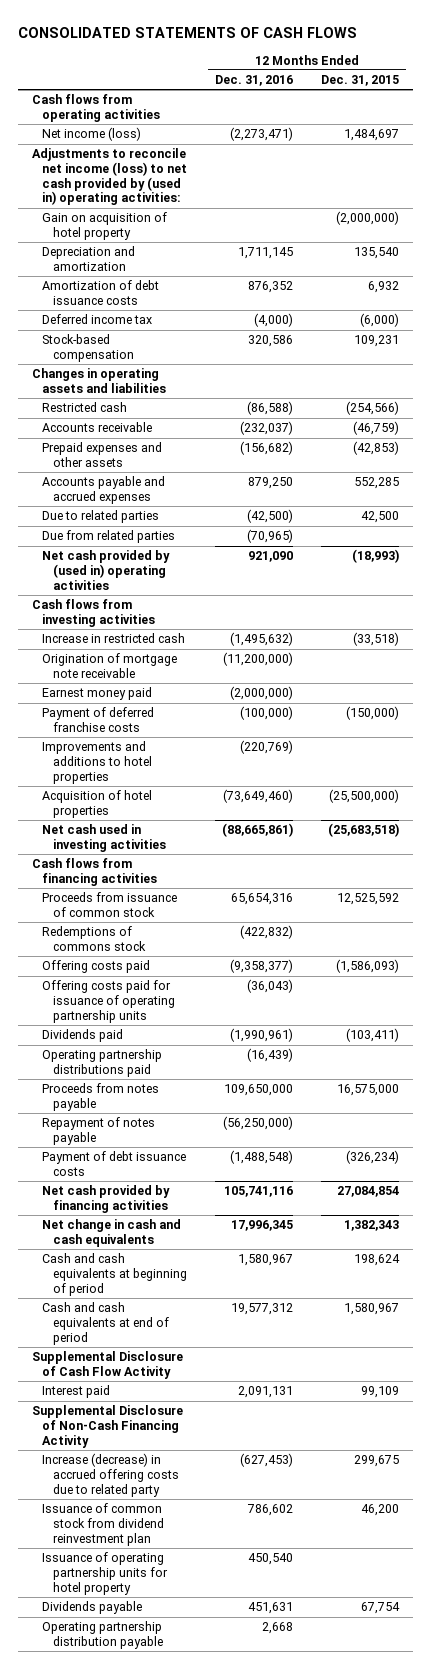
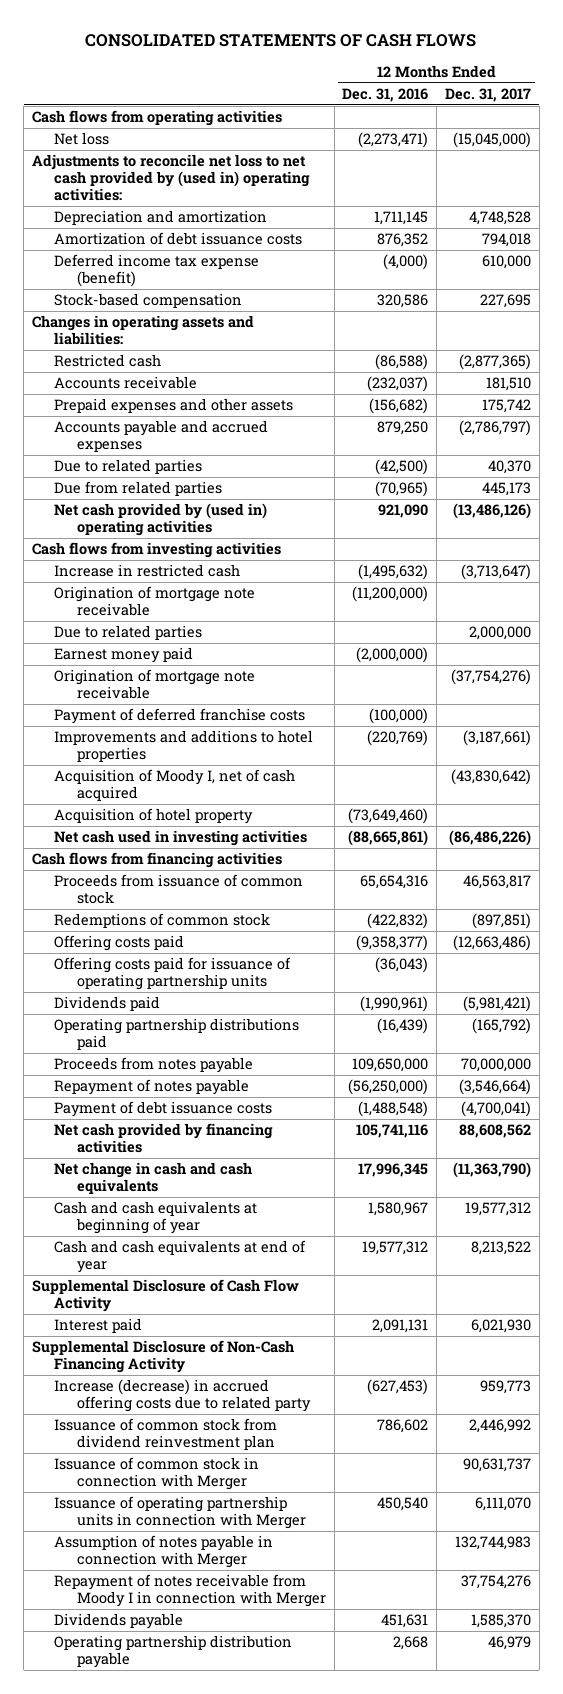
[321,75,400,87] Dec. 31, 2015 -> none
none -> [444,88,531,103] Dec. 31, 2017
[42,212,168,240] Gain on acquisition of hotel property -> none
[42,127,142,142] Net income (loss) -> [54,132,110,146] Net loss
[32,148,188,206] Adjustments to reconcile net income (loss) to net cash provided by (used in) operating activities: -> [31,154,311,202] Adjustments to reconcile net loss to net cash provided by (used in) operating activities:
[42,314,153,325] Deferred income tax -> [54,254,260,288] Deferred income tax expense (benefit)
[32,368,167,393] Changes in operating assets and liabilities -> [31,315,254,346] Changes in operating assets and liabilities:
none -> [54,625,203,641] Due to related parties
none -> [54,669,256,700] Origination of mortgage note receivable
none -> [54,769,296,802] Acquisition of Moody I, net of cash acquired
[42,790,153,818] Acquisition of hotel properties -> [54,808,254,825] Acquisition of hotel property
[42,926,146,951] Redemptions of commons stock -> [54,913,271,929] Redemptions of common stock
[42,1253,187,1296] Cash and cash equivalents at beginning of period -> [54,1201,258,1235] Cash and cash equivalents at beginning of year
[42,1302,169,1345] Cash and cash equivalents at end of period -> [54,1240,307,1274] Cash and cash equivalents at end of year
none -> [54,1457,260,1491] Issuance of common stock in connection with Merger
[42,1552,168,1595] Issuance of operating partnership units for hotel property -> [54,1496,306,1530] Issuance of operating partnership units in connection with Merger
none -> [54,1535,274,1569] Assumption of notes payable in connection with Merger
none -> [54,1574,326,1608] Repayment of notes receivable from Moody I in connection with Merger

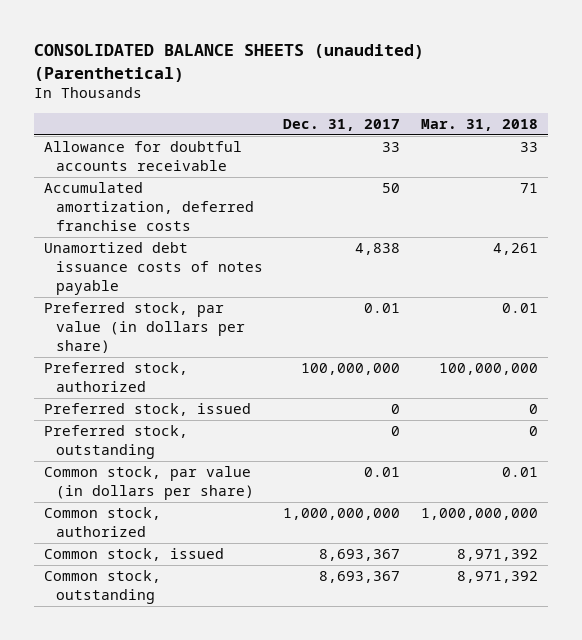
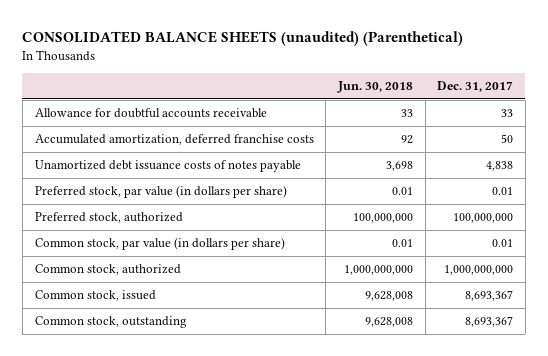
[420,119,538,132] Mar. 31, 2018 -> none
none -> [336,80,413,93] Jun. 30, 2018
[44,403,252,417] Preferred stock, issued -> none
[44,425,189,459] Preferred stock, outstanding -> none

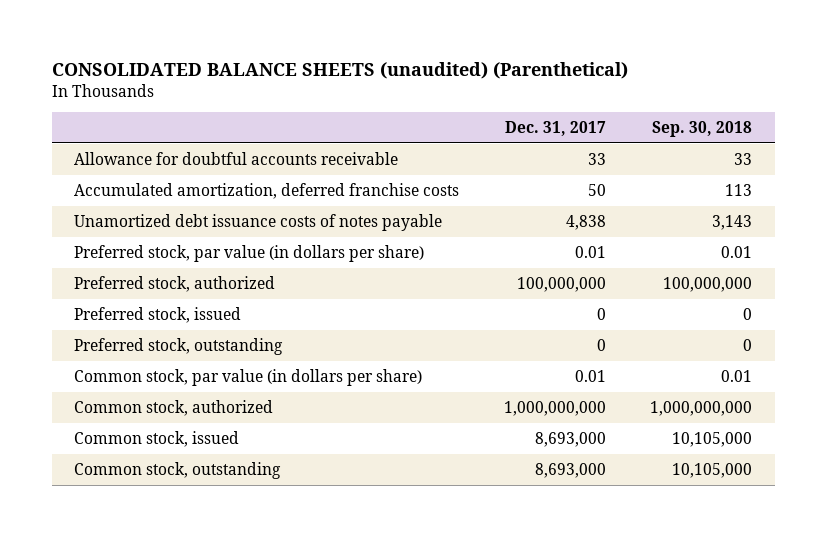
[336,80,413,93] Jun. 30, 2018 -> none
none -> [652,121,753,138] Sep. 30, 2018
none -> [73,306,241,323] Preferred stock, issued
none -> [73,337,283,355] Preferred stock, outstanding
[465,290,514,302] 8,693,367 -> [534,431,606,447] 8,693,000
[465,316,514,328] 8,693,367 -> [534,462,606,478] 8,693,000

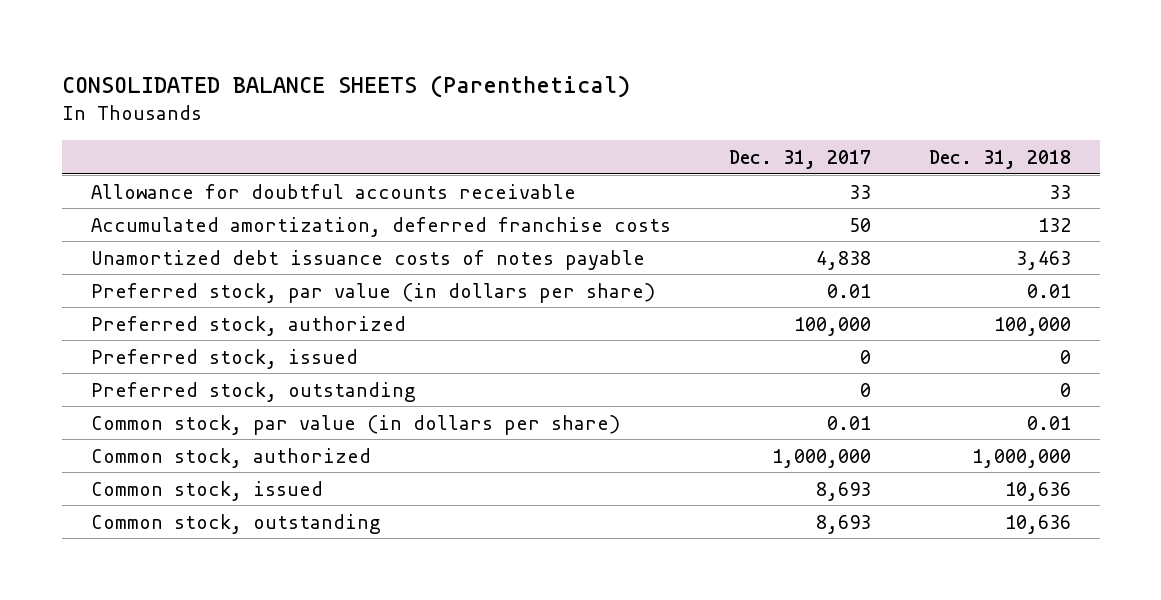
[51,61,628,79] CONSOLIDATED BALANCE SHEETS (unaudited) (Parenthetical) -> [61,74,630,98] CONSOLIDATED BALANCE SHEETS (Parenthetical)
[652,121,753,138] Sep. 30, 2018 -> none
none -> [928,150,1071,170] Dec. 31, 2018
[516,276,606,292] 100,000,000 -> [793,316,871,336] 100,000
[503,400,606,416] 1,000,000,000 -> [771,448,871,468] 1,000,000
[534,431,606,447] 8,693,000 -> [815,481,871,501] 8,693
[534,462,606,478] 8,693,000 -> [815,514,871,534] 8,693

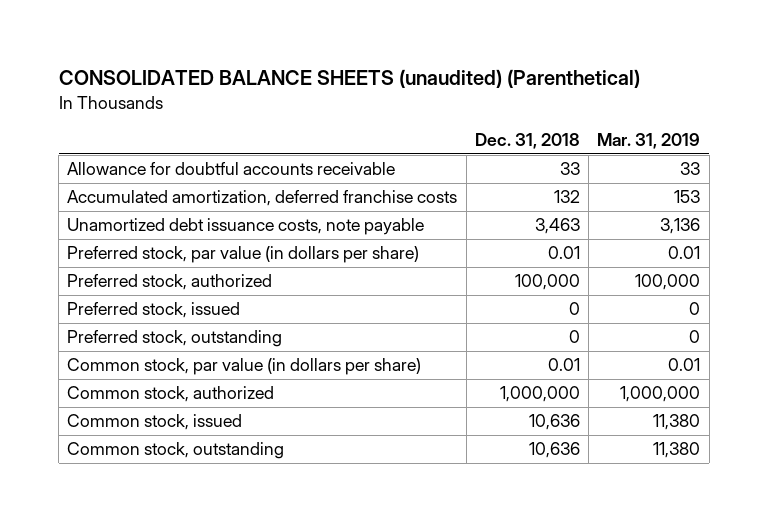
[61,74,630,98] CONSOLIDATED BALANCE SHEETS (Parenthetical) -> [58,69,640,89] CONSOLIDATED BALANCE SHEETS (unaudited) (Parenthetical)
[728,150,871,170] Dec. 31, 2017 -> none
none -> [597,133,701,150] Mar. 31, 2019
[90,249,645,270] Unamortized debt issuance costs of notes payable -> [67,218,425,236] Unamortized debt issuance costs, note payable

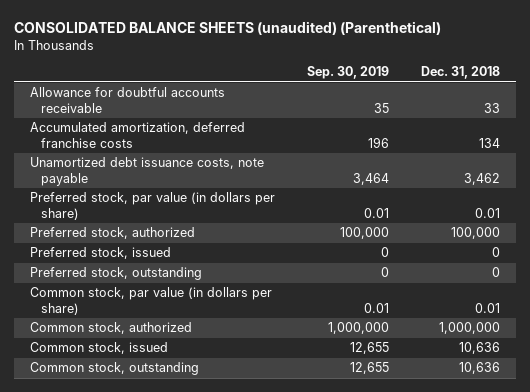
[597,133,701,150] Mar. 31, 2019 -> none
none -> [306,66,389,80] Sep. 30, 2019
[553,190,580,204] 132 -> [478,138,500,149] 134
[534,218,580,235] 3,463 -> [463,173,500,186] 3,462

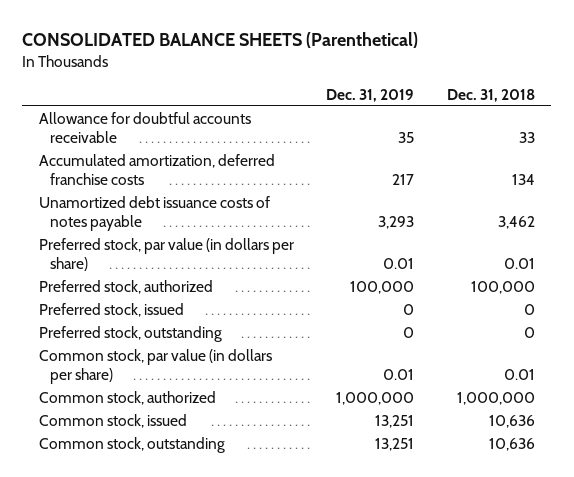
[13,20,441,35] CONSOLIDATED BALANCE SHEETS (unaudited) (Parenthetical) -> [22,32,419,49] CONSOLIDATED BALANCE SHEETS (Parenthetical)
[306,66,389,80] Sep. 30, 2019 -> none
none -> [326,88,415,102] Dec. 31, 2019
[29,157,264,187] Unamortized debt issuance costs, note payable -> [38,195,270,231] Unamortized debt issuance costs of notes payable

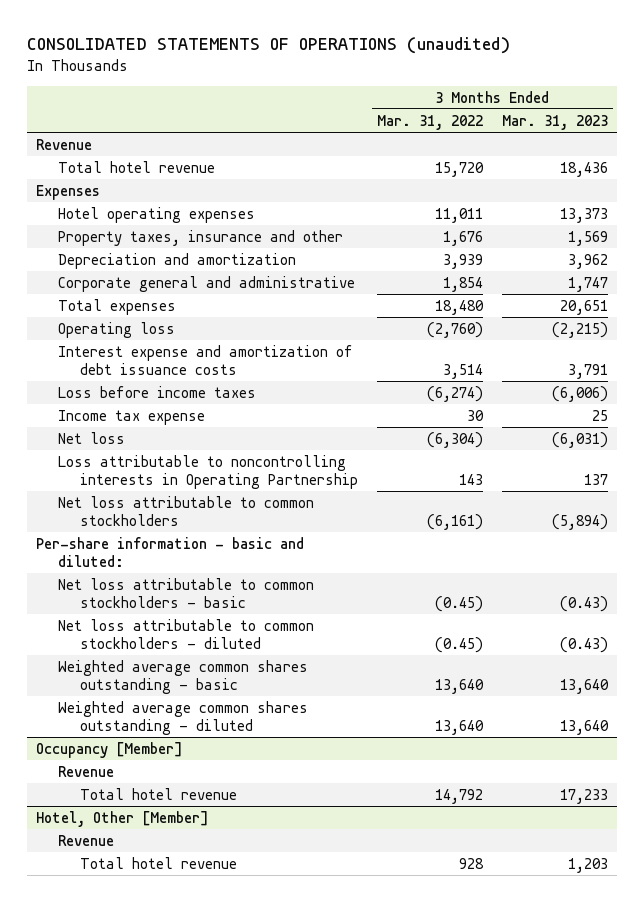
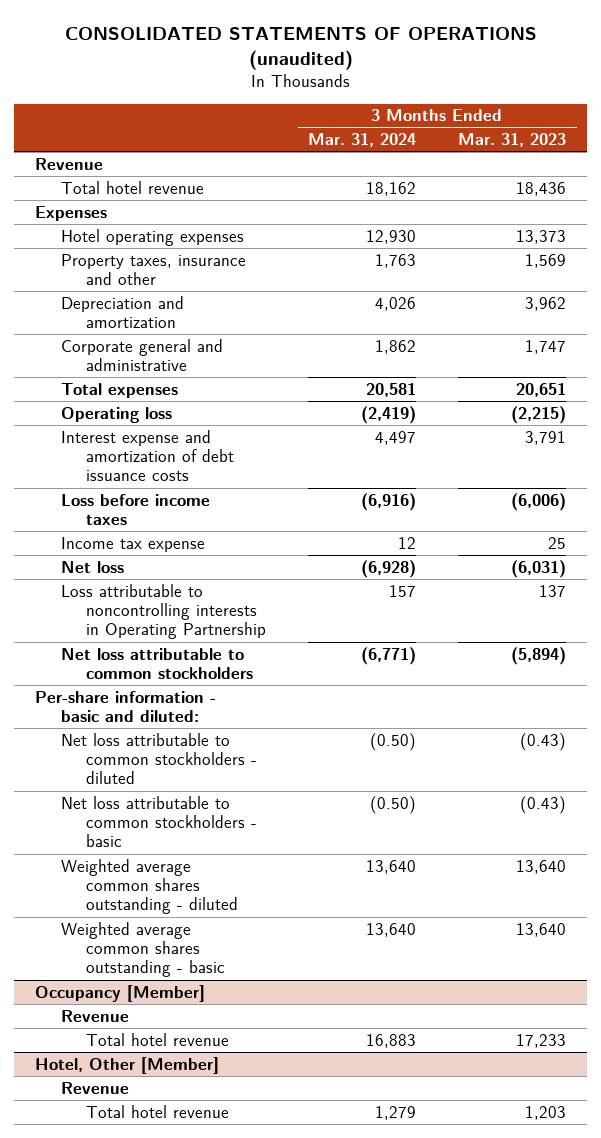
[376,114,483,130] Mar. 31, 2022 -> none
none -> [308,133,417,148] Mar. 31, 2024
[57,577,314,608] Net loss attributable to common stockholders - basic -> [60,795,258,848] Net loss attributable to common stockholders - basic
[57,659,308,694] Weighted average common shares outstanding - basic -> [60,921,226,978] Weighted average common shares outstanding - basic

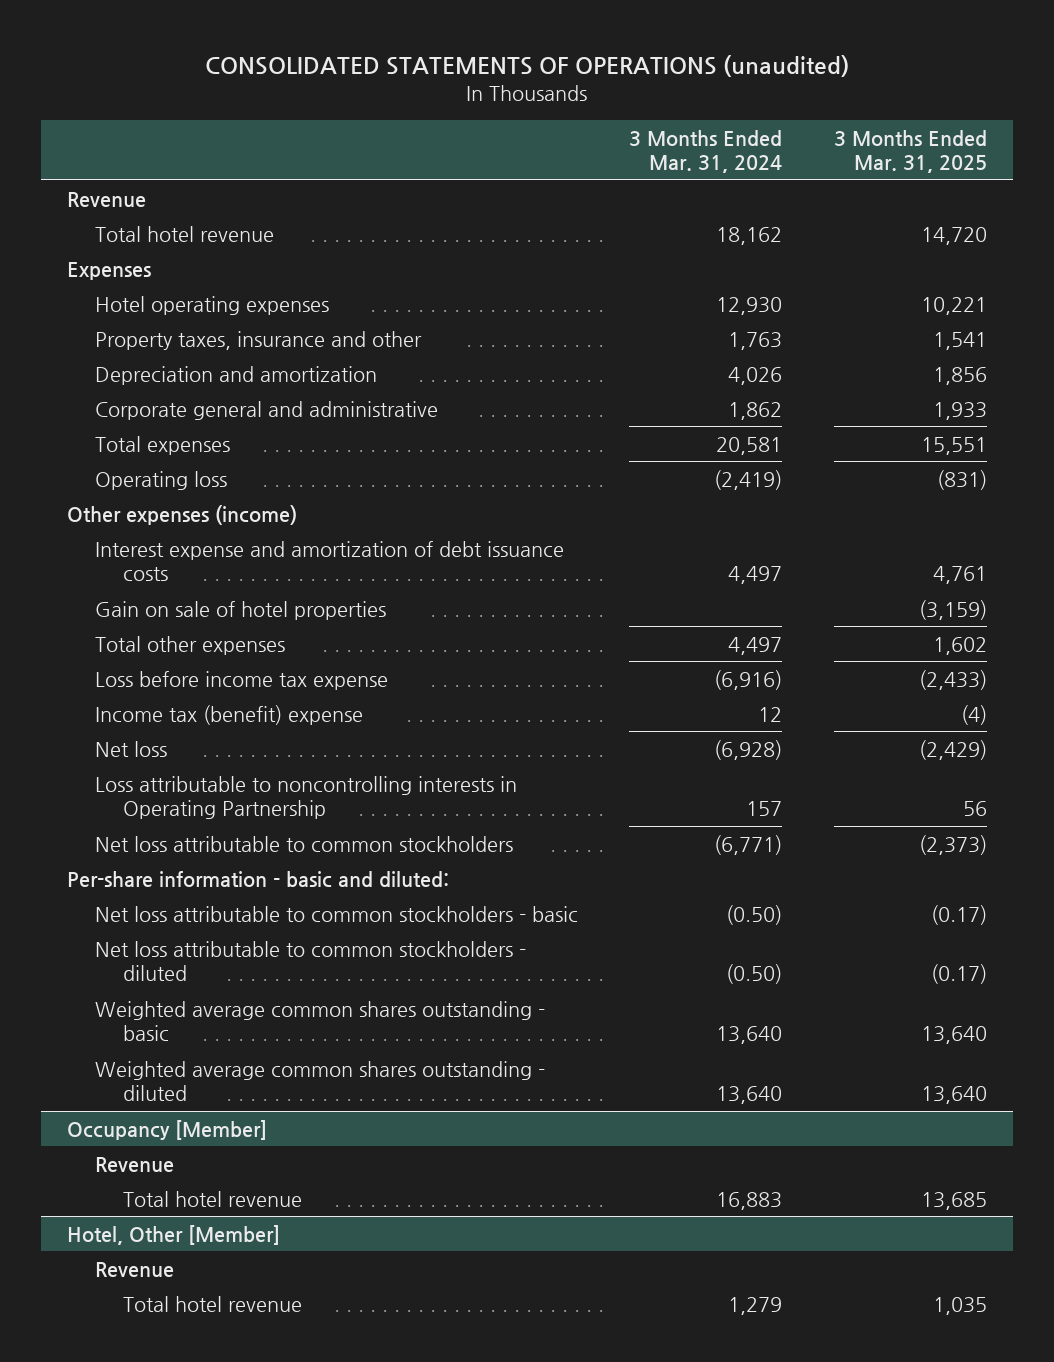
[458,133,567,148] Mar. 31, 2023 -> none
none -> [833,129,987,174] 3 Months Ended Mar. 31, 2025
none -> [66,504,297,525] Other expenses (income)
none -> [94,600,386,620] Gain on sale of hotel properties
none -> [94,635,285,655] Total other expenses
[60,493,210,526] Loss before income taxes -> [94,670,388,690] Loss before income tax expense
[60,536,205,552] Income tax expense -> [94,704,363,725] Income tax (benefit) expense
[60,732,258,785] Net loss attributable to common stockholders - diluted -> [94,940,526,982] Net loss attributable to common stockholders - diluted
[60,858,239,915] Weighted average common shares outstanding - diluted -> [94,1060,545,1102] Weighted average common shares outstanding - diluted

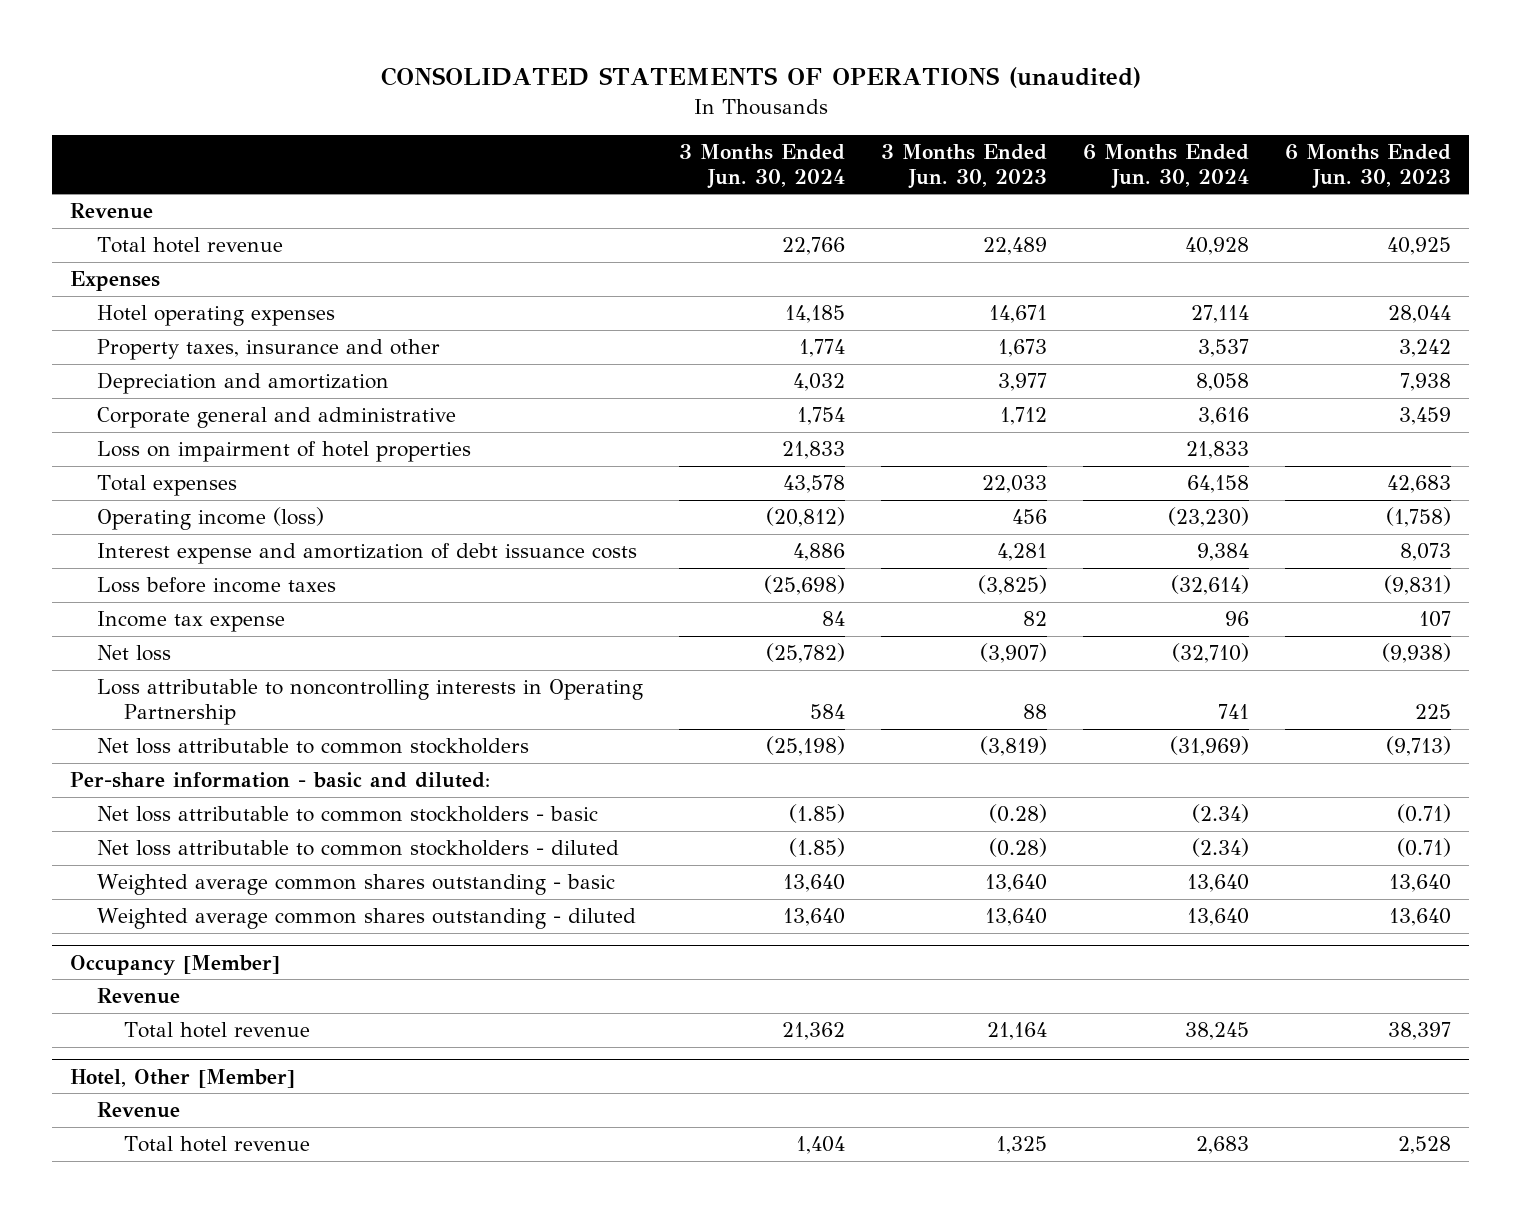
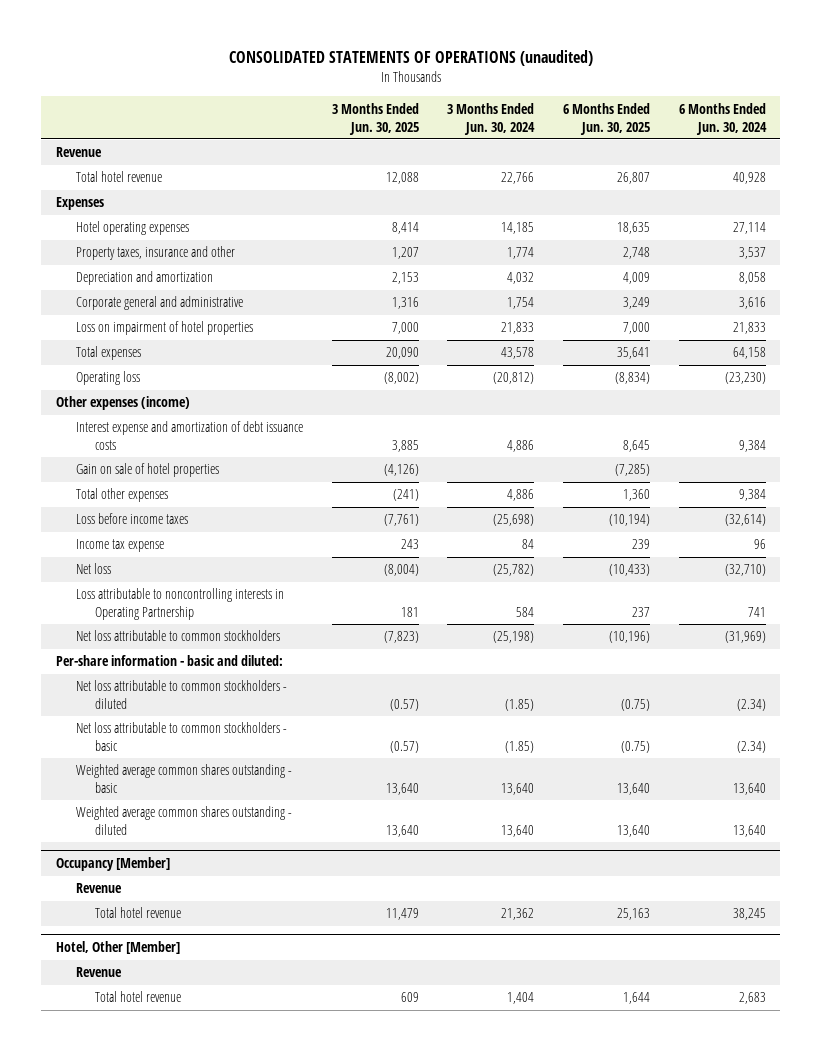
[881,143,1048,189] 3 Months Ended Jun. 30, 2023 -> none
[1285,143,1452,189] 6 Months Ended Jun. 30, 2023 -> none
none -> [331,102,419,135] 3 Months Ended Jun. 30, 2025
none -> [563,102,651,135] 6 Months Ended Jun. 30, 2025
[96,507,324,531] Operating income (loss) -> [75,371,140,386] Operating loss
none -> [55,396,190,411] Other expenses (income)
none -> [75,463,219,478] Gain on sale of hotel properties
none -> [75,488,168,503] Total other expenses
[96,806,598,823] Net loss attributable to common stockholders - basic -> [75,722,287,752] Net loss attributable to common stockholders - basic

